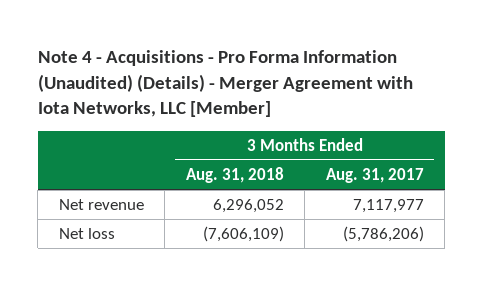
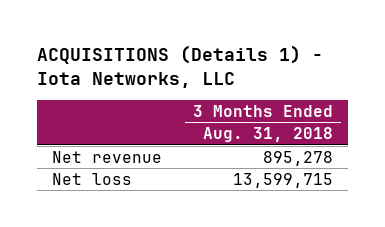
[37,50,413,118] Note 4 - Acquisitions - Pro Forma Information (Unaudited) (Details) - Merger Agreement with Iota Networks, LLC [Member] -> [36,44,323,88] ACQUISITIONS (Details 1) - Iota Networks, LLC
[325,167,424,183] Aug. 31, 2017 -> none
[212,198,284,213] 6,296,052 -> [262,150,333,166] 895,278
[202,225,284,242] (7,606,109) -> [232,172,333,188] 13,599,715

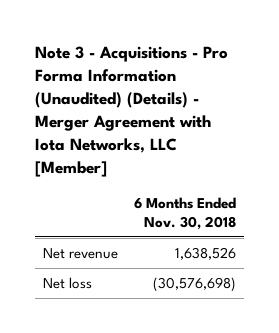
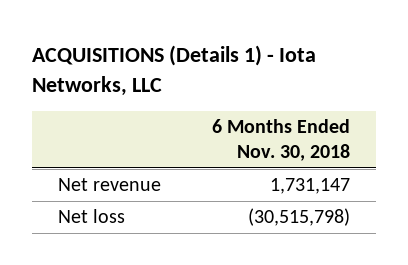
[34,45,228,177] Note 3 - Acquisitions - Pro Forma Information (Unaudited) (Details) - Merger Agreement with Iota Networks, LLC [Member] -> [32,44,317,96] ACQUISITIONS (Details 1) - Iota Networks, LLC
[175,246,237,260] 1,638,526 -> [270,178,351,195] 1,731,147
[153,276,237,292] (30,576,698) -> [248,208,351,227] (30,515,798)

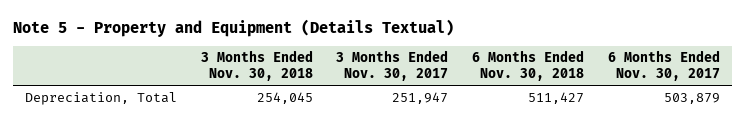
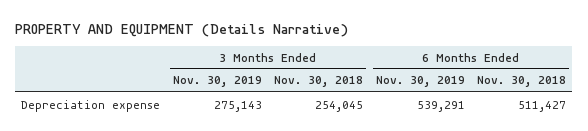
[12,19,454,38] Note 5 - Property and Equipment (Details Textual) -> [15,23,349,37] PROPERTY AND EQUIPMENT (Details Narrative)
[336,50,449,82] 3 Months Ended Nov. 30, 2017 -> none
[607,50,720,82] 6 Months Ended Nov. 30, 2017 -> none
none -> [172,76,262,88] Nov. 30, 2019
none -> [375,76,465,88] Nov. 30, 2019
[24,91,177,105] Depreciation, Total -> [21,99,161,112] Depreciation expense

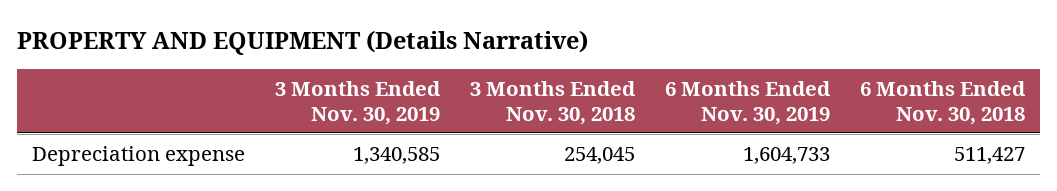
[213,100,262,112] 275,143 -> [352,147,440,165] 1,340,585
[416,100,465,112] 539,291 -> [743,147,831,165] 1,604,733

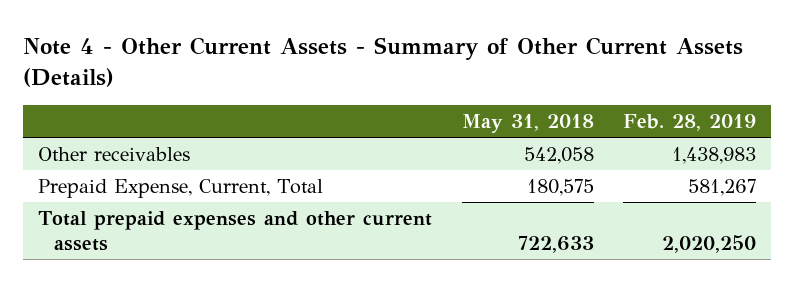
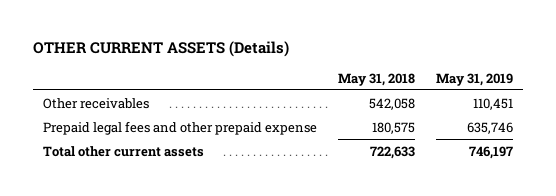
[23,37,744,88] Note 4 - Other Current Assets - Summary of Other Current Assets (Details) -> [33,41,290,58] OTHER CURRENT ASSETS (Details)
[623,114,757,132] Feb. 28, 2019 -> none
none -> [435,72,513,86] May 31, 2019
[38,178,324,198] Prepaid Expense, Current, Total -> [43,120,318,135] Prepaid legal fees and other prepaid expense
[38,210,433,252] Total prepaid expenses and other current assets -> [43,145,205,157] Total other current assets

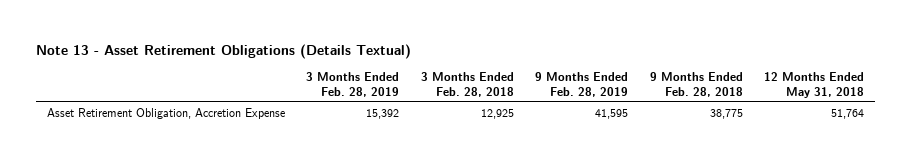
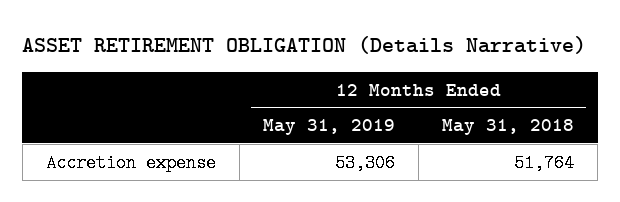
[36,44,412,60] Note 13 - Asset Retirement Obligations (Details Textual) -> [22,36,587,55] ASSET RETIREMENT OBLIGATION (Details Narrative)
[306,72,400,97] 3 Months Ended Feb. 28, 2019 -> none
[420,72,514,97] 3 Months Ended Feb. 28, 2018 -> none
[535,72,629,97] 9 Months Ended Feb. 28, 2019 -> none
[649,72,743,97] 9 Months Ended Feb. 28, 2018 -> none
none -> [263,119,396,136] May 31, 2019
[46,108,285,120] Asset Retirement Obligation, Accretion Expense -> [45,153,216,172] Accretion expense

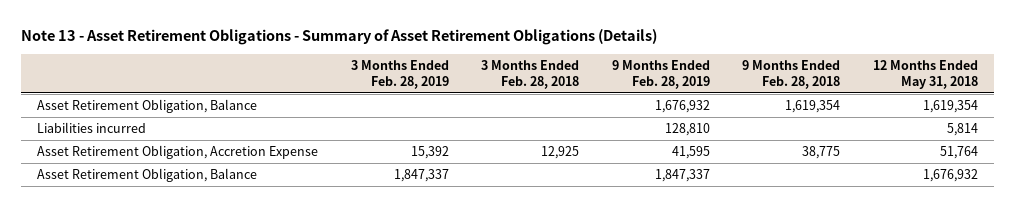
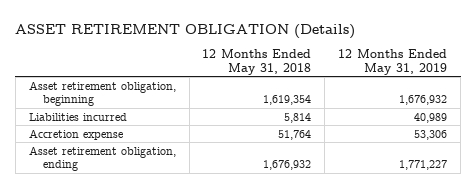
[21,28,658,45] Note 13 - Asset Retirement Obligations - Summary of Asset Retirement Obligations (Details) -> [15,23,356,39] ASSET RETIREMENT OBLIGATION (Details)
[350,59,449,89] 3 Months Ended Feb. 28, 2019 -> none
[481,59,580,89] 3 Months Ended Feb. 28, 2018 -> none
[611,59,710,89] 9 Months Ended Feb. 28, 2019 -> none
[742,59,841,89] 9 Months Ended Feb. 28, 2018 -> none
none -> [338,49,448,75] 12 Months Ended May 31, 2019
[37,99,258,114] Asset Retirement Obligation, Balance -> [28,80,176,107] Asset retirement obligation, beginning
[37,145,319,160] Asset Retirement Obligation, Accretion Expense -> [28,128,123,140] Accretion expense
[37,168,258,183] Asset Retirement Obligation, Balance -> [28,145,176,172] Asset retirement obligation, ending

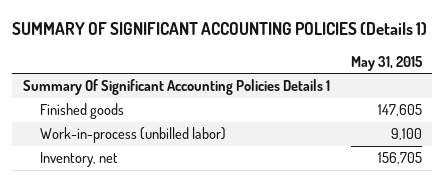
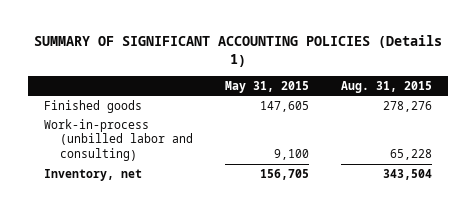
none -> [341,80,433,93] Aug. 31, 2015
[22,79,330,96] Summary Of Significant Accounting Policies Details 1 -> none
[39,127,226,144] Work-in-process (unbilled labor) -> [44,118,193,162] Work-in-process (unbilled labor and consulting)

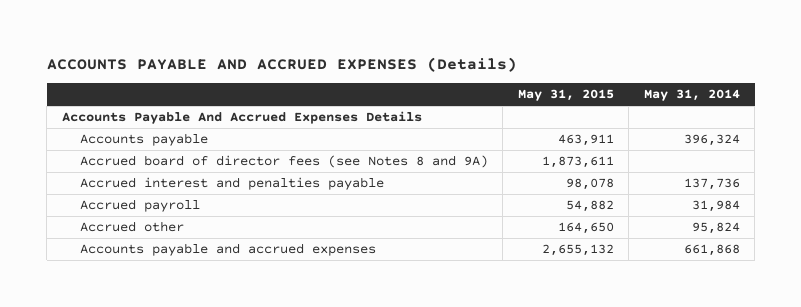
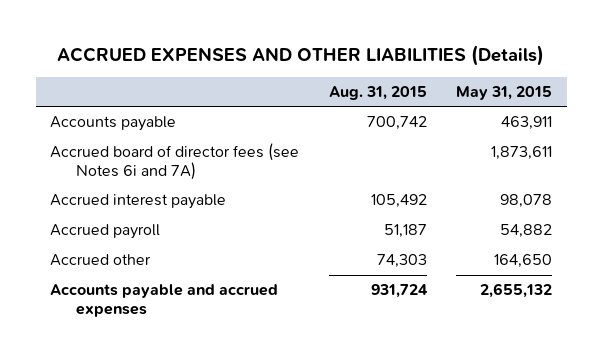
[46,56,517,72] ACCOUNTS PAYABLE AND ACCRUED EXPENSES (Details) -> [57,44,545,66] ACCRUED EXPENSES AND OTHER LIABILITIES (Details)
[643,89,740,102] May 31, 2014 -> none
none -> [328,86,427,101] Aug. 31, 2015
[61,111,422,125] Accounts Payable And Accrued Expenses Details -> none
[79,155,488,169] Accrued board of director fees (see Notes 8 and 9A) -> [50,143,300,180] Accrued board of director fees (see Notes 6i and 7A)
[79,177,384,191] Accrued interest and penalties payable -> [50,194,227,210] Accrued interest payable

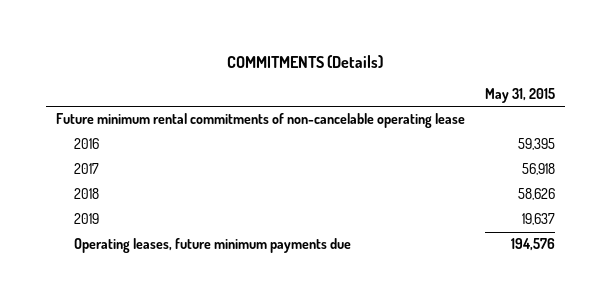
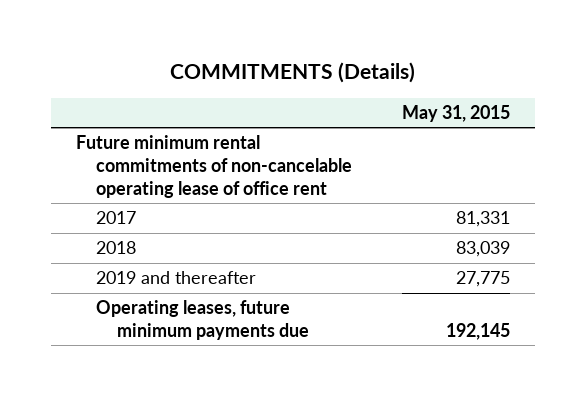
[74,138,100,150] 2016 -> none
[74,213,100,225] 2019 -> none
[55,113,465,129] Future minimum rental commitments of non-cancelable operating lease -> [76,135,353,198] Future minimum rental commitments of non-cancelable operating lease of office rent
[521,163,555,176] 56,918 -> [455,211,510,228] 81,331
[517,188,555,201] 58,626 -> [455,241,510,258] 83,039
none -> [96,271,257,285] 2019 and thereafter
[510,238,555,252] 194,576 -> [445,322,510,340] 192,145

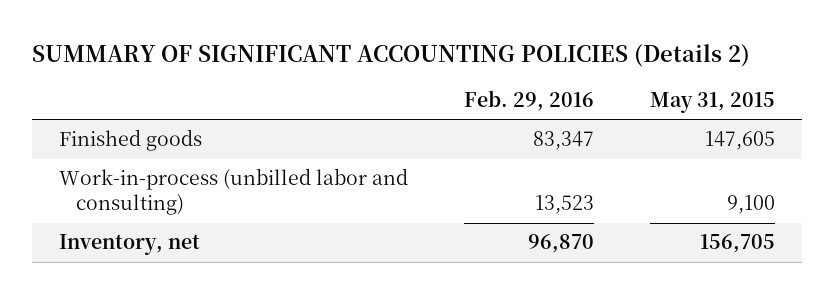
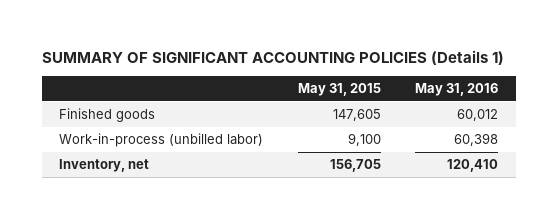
[31,43,750,67] SUMMARY OF SIGNIFICANT ACCOUNTING POLICIES (Details 2) -> [42,49,505,65] SUMMARY OF SIGNIFICANT ACCOUNTING POLICIES (Details 1)
[464,90,595,112] Feb. 29, 2016 -> none
none -> [415,82,499,96] May 31, 2016
[59,168,409,216] Work-in-process (unbilled labor and consulting) -> [59,133,264,148] Work-in-process (unbilled labor)

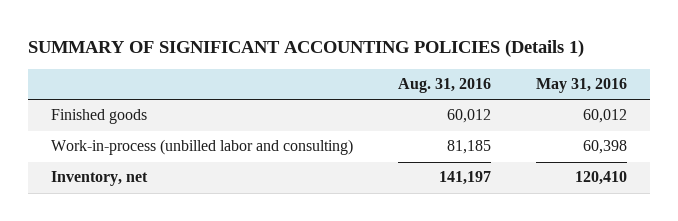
[297,82,381,96] May 31, 2015 -> none
none -> [397,78,491,94] Aug. 31, 2016
[59,133,264,148] Work-in-process (unbilled labor) -> [50,139,353,156] Work-in-process (unbilled labor and consulting)

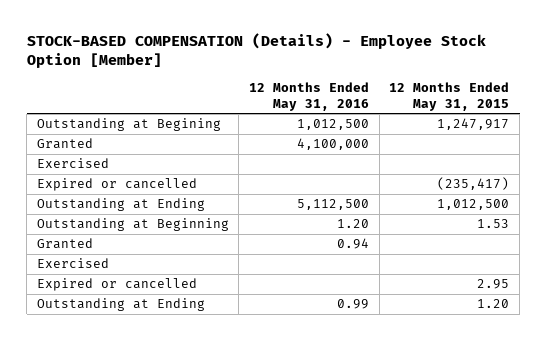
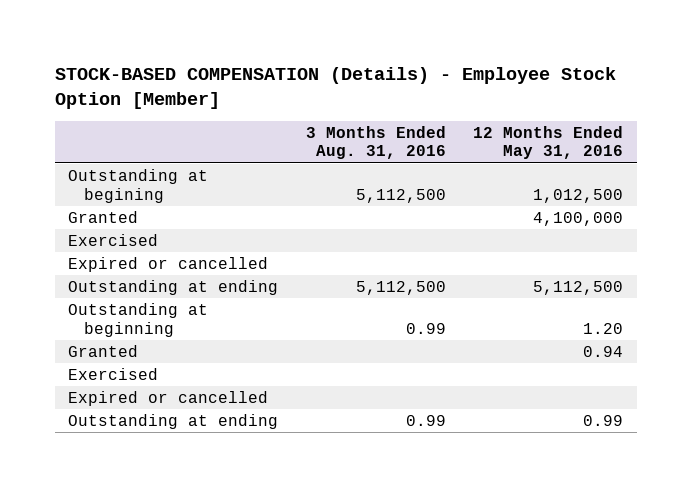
[389,82,510,111] 12 Months Ended May 31, 2015 -> none
none -> [305,125,446,160] 3 Months Ended Aug. 31, 2016
[36,118,221,132] Outstanding at Begining -> [68,169,209,203] Outstanding at begining
[36,198,205,212] Outstanding at Ending -> [68,280,279,296] Outstanding at ending
[36,218,229,232] Outstanding at Beginning -> [68,303,209,337] Outstanding at beginning
[36,298,205,312] Outstanding at Ending -> [68,414,279,430] Outstanding at ending

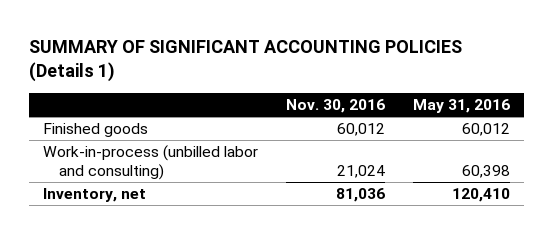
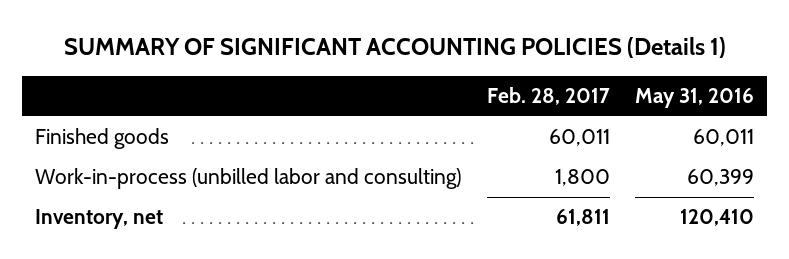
[286,99,386,114] Nov. 30, 2016 -> none
none -> [486,86,610,105] Feb. 28, 2017
[461,123,510,137] 60,012 -> [692,129,754,147] 60,011
[461,165,510,179] 60,398 -> [686,169,754,187] 60,399

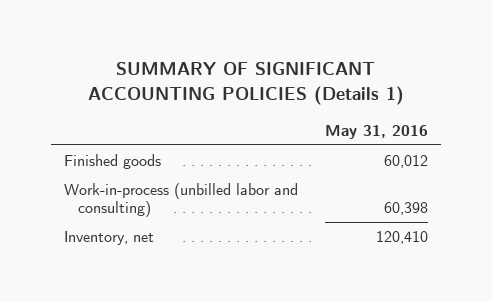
[486,86,610,105] Feb. 28, 2017 -> none
[692,129,754,147] 60,011 -> [383,155,428,169] 60,012
[686,169,754,187] 60,399 -> [383,202,428,216] 60,398

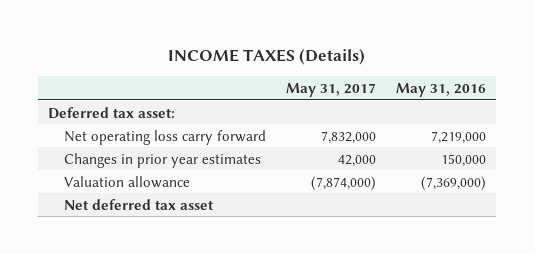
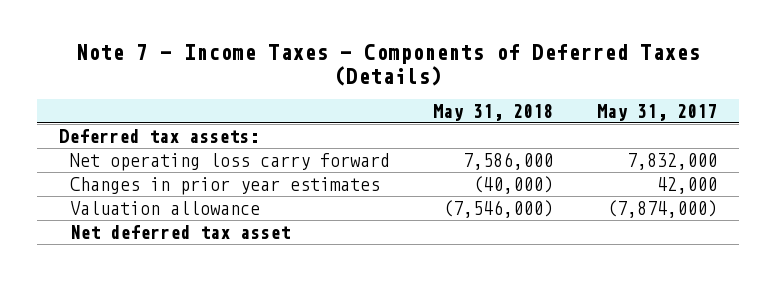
[168,48,366,66] INCOME TAXES (Details) -> [75,44,700,86] Note 7 - Income Taxes - Components of Deferred Taxes (Details)
[396,82,487,97] May 31, 2016 -> none
none -> [433,103,554,121] May 31, 2018
[48,106,176,119] Deferred tax asset: -> [58,129,259,144] Deferred tax assets:

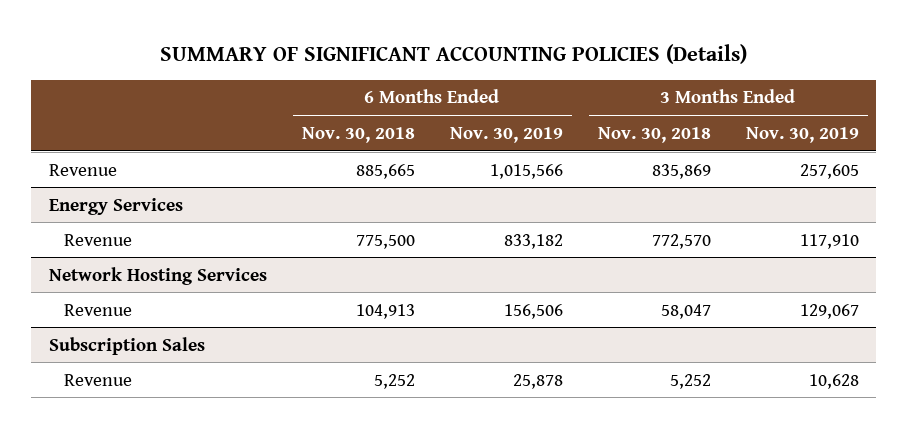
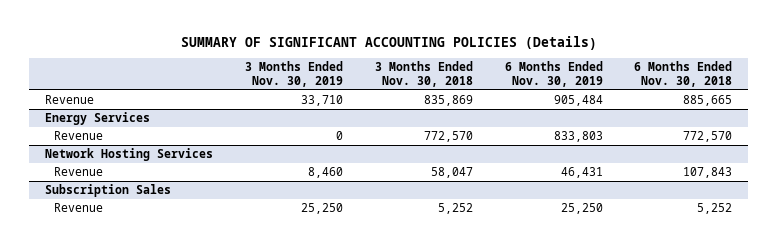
[489,163,563,179] 1,015,566 -> [553,94,603,106] 905,484
[799,163,859,179] 257,605 -> [300,94,343,106] 33,710
[355,234,415,249] 775,500 -> [683,130,733,142] 772,570
[503,233,563,249] 833,182 -> [553,130,603,142] 833,803
[799,233,859,249] 117,910 -> [335,130,343,140] 0
[355,303,415,319] 104,913 -> [683,166,733,178] 107,843
[503,303,563,319] 156,506 -> [560,166,603,178] 46,431
[799,303,859,319] 129,067 -> [307,166,343,178] 8,460
[512,373,563,389] 25,878 -> [560,202,603,214] 25,250
[808,373,859,389] 10,628 -> [300,202,343,214] 25,250

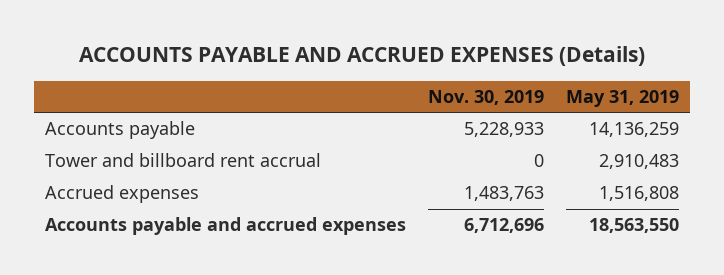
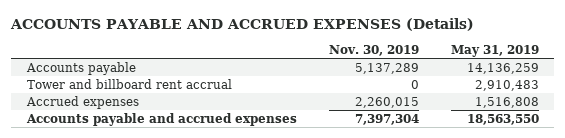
[463,122,544,138] 5,228,933 -> [354,62,419,74] 5,137,289
[463,186,544,202] 1,483,763 -> [354,96,419,108] 2,260,015
[463,218,544,234] 6,712,696 -> [354,113,419,125] 7,397,304

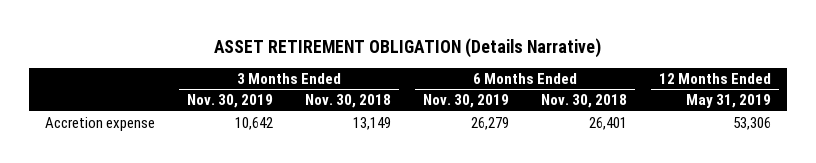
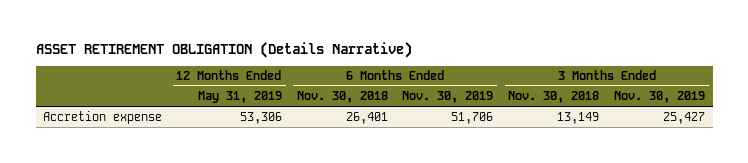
[235,117,274,131] 10,642 -> [663,112,706,125] 25,427
[471,117,510,131] 26,279 -> [451,112,494,125] 51,706

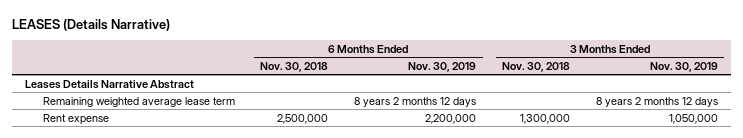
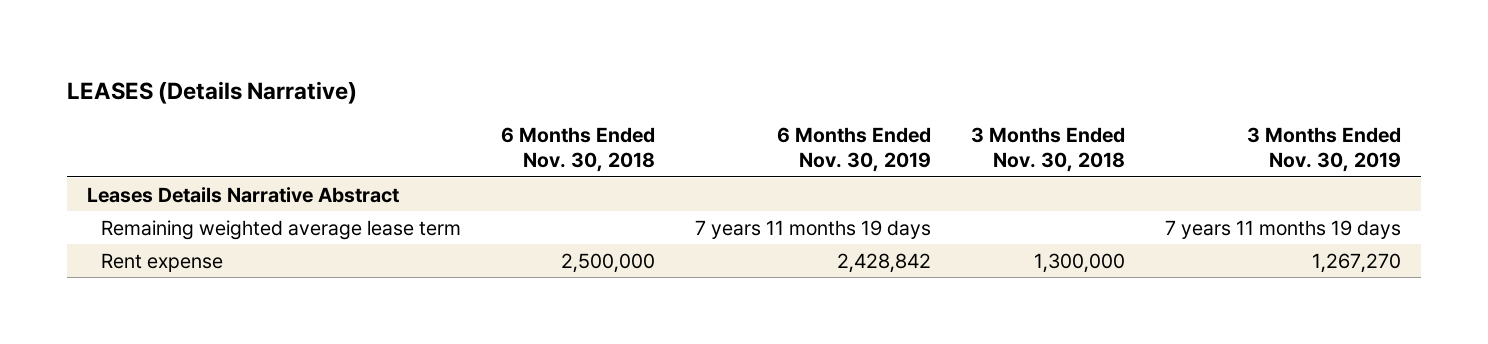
[354,96,477,107] 8 years 2 months 12 days -> [695,219,932,239] 7 years 11 months 19 days
[595,96,718,107] 8 years 2 months 12 days -> [1165,219,1402,239] 7 years 11 months 19 days
[425,113,477,124] 2,200,000 -> [837,252,932,273] 2,428,842
[668,113,718,124] 1,050,000 -> [1312,252,1402,273] 1,267,270

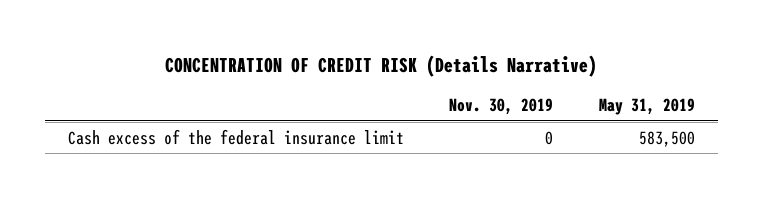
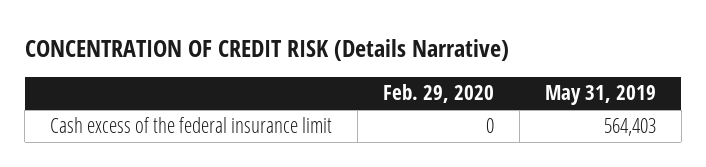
[449,98,554,116] Nov. 30, 2019 -> none
none -> [383,84,495,104] Feb. 29, 2020
[638,130,695,147] 583,500 -> [603,118,656,137] 564,403

